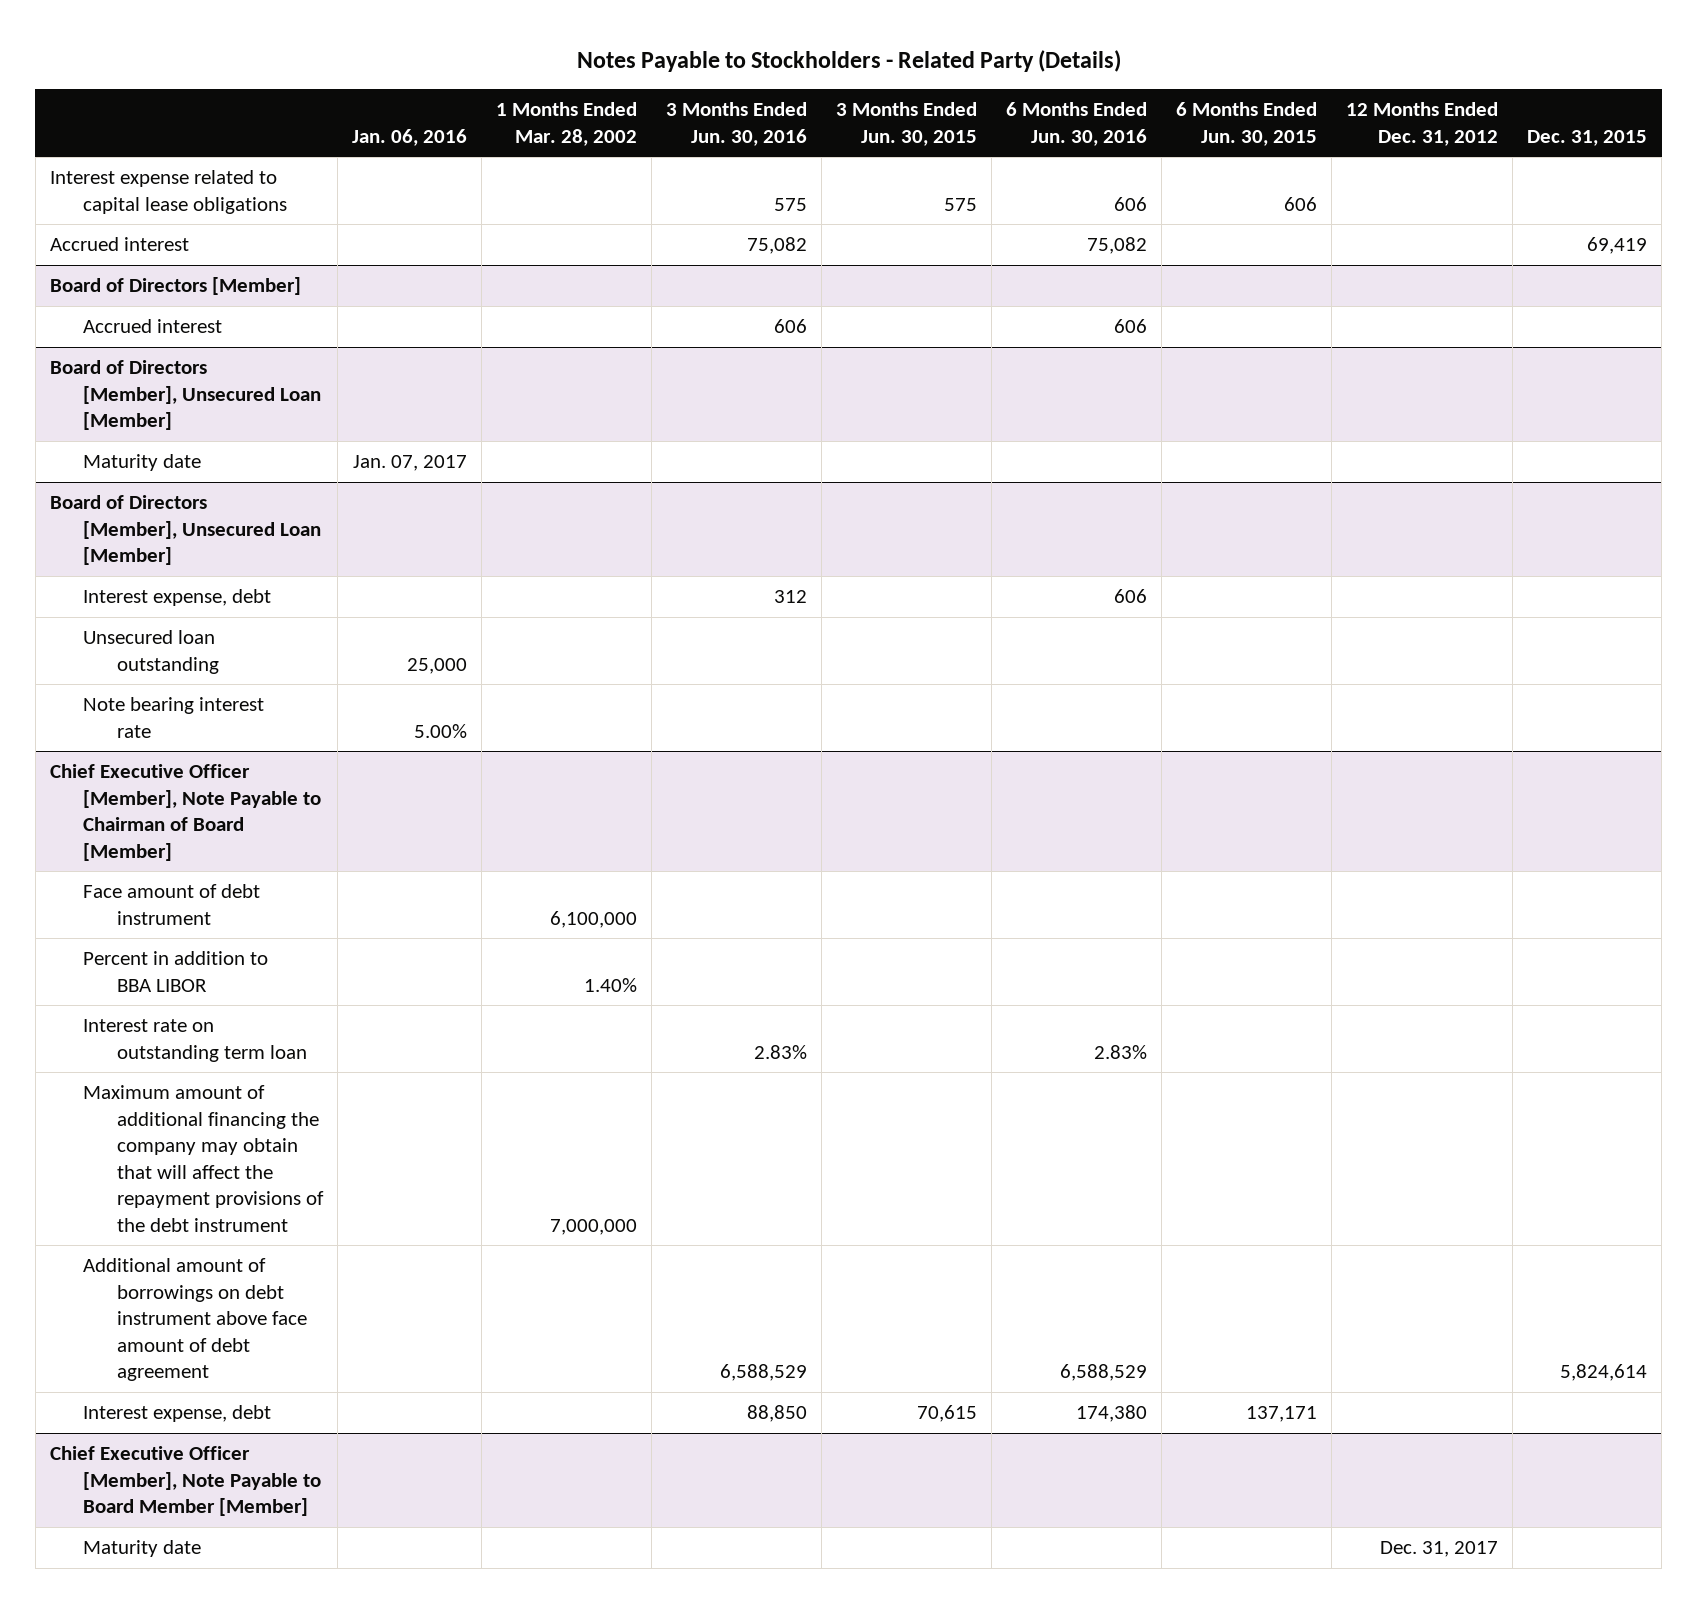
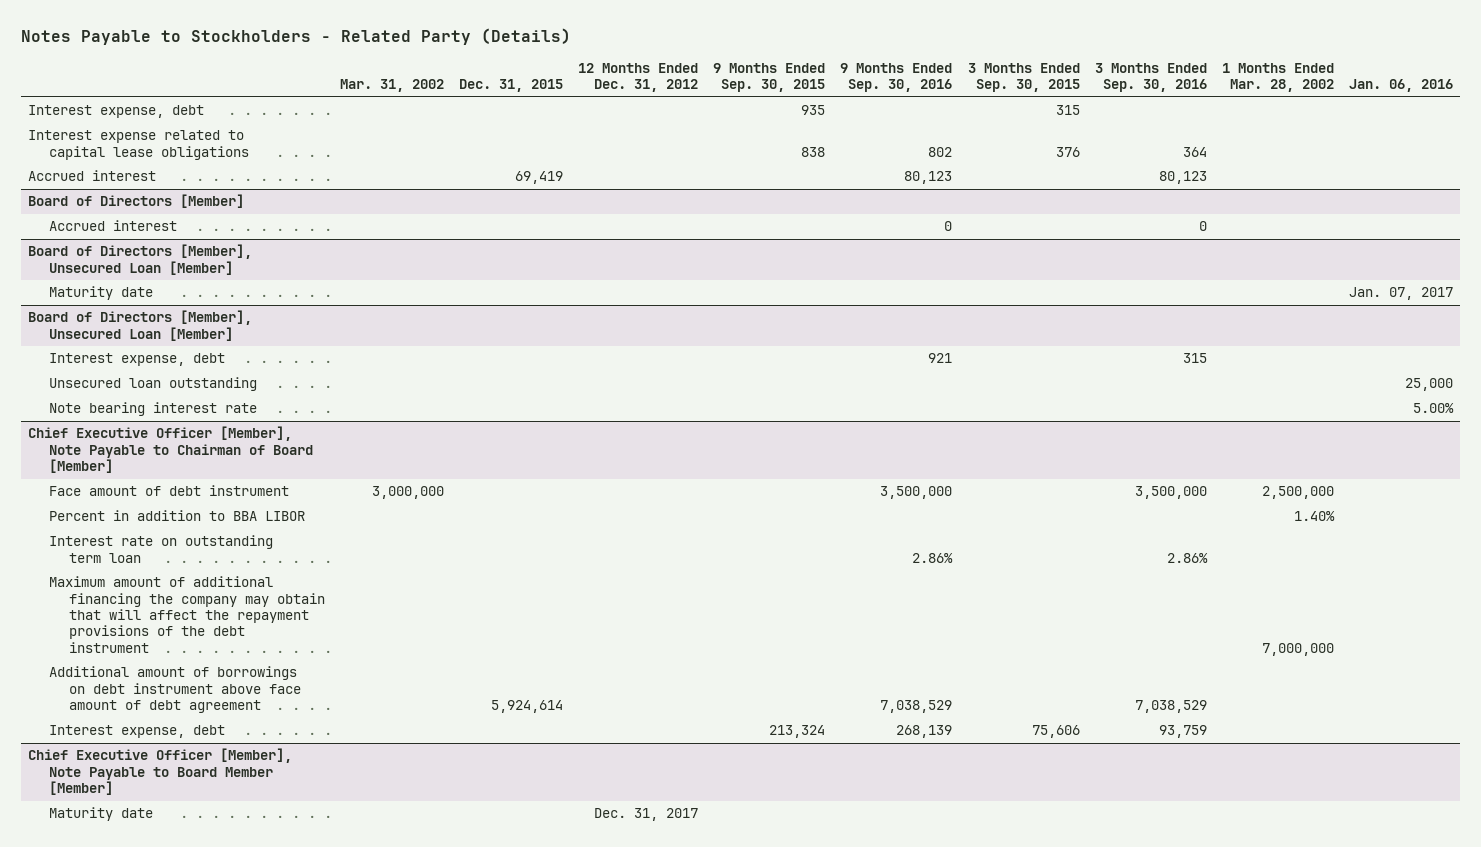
[666,102,808,146] 3 Months Ended Jun. 30, 2016 -> none
[836,102,978,146] 3 Months Ended Jun. 30, 2015 -> none
[1006,102,1148,146] 6 Months Ended Jun. 30, 2016 -> none
[1176,102,1318,146] 6 Months Ended Jun. 30, 2015 -> none
none -> [339,79,444,93] Mar. 31, 2002
none -> [713,63,826,93] 9 Months Ended Sep. 30, 2015
none -> [840,63,953,93] 9 Months Ended Sep. 30, 2016
none -> [967,63,1080,93] 3 Months Ended Sep. 30, 2015
none -> [1094,63,1207,93] 3 Months Ended Sep. 30, 2016
none -> [28,105,205,119] Interest expense, debt
[549,910,637,928] 6,100,000 -> [1261,486,1334,500] 2,500,000
[1560,1364,1648,1382] 5,824,614 -> [491,700,564,714] 5,924,614

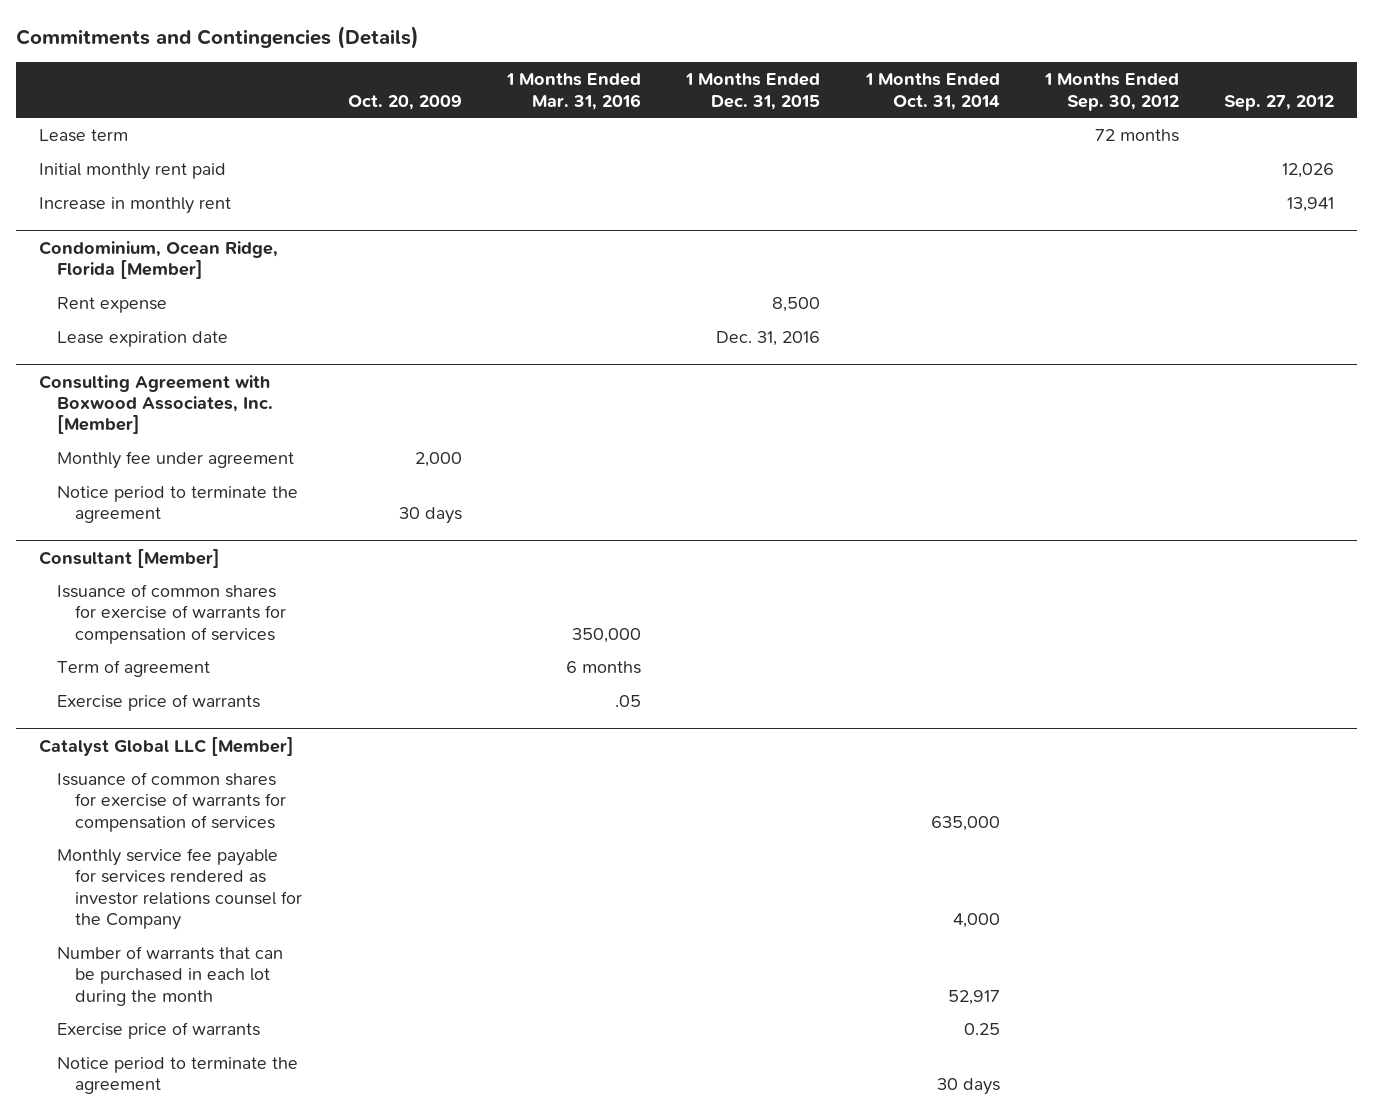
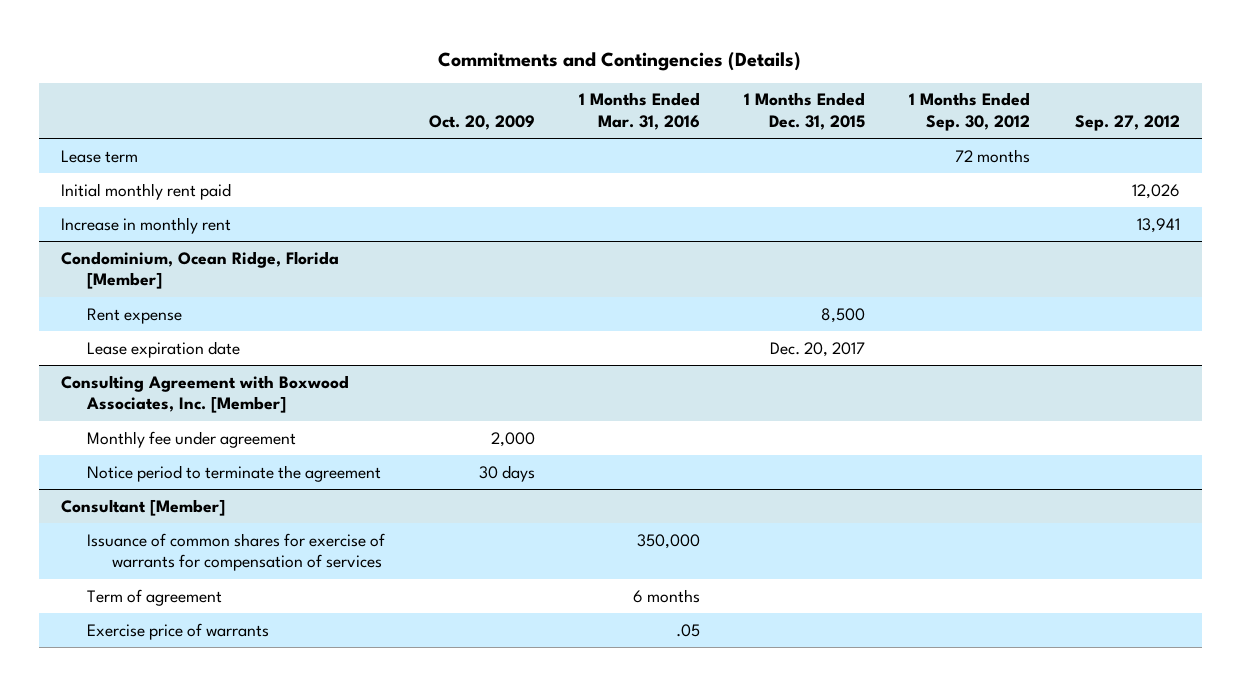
[864,73,1000,110] 1 Months Ended Oct. 31, 2014 -> none
[716,330,821,346] Dec. 31, 2016 -> [770,341,866,357] Dec. 20, 2017
[39,736,295,756] Catalyst Global LLC [Member] -> none
[57,771,287,832] Issuance of common shares for exercise of warrants for compensation of services -> none
[57,847,303,930] Monthly service fee payable for services rendered as investor relations counsel for the Company -> none
[57,945,284,1006] Number of warrants that can be purchased in each lot during the month -> none
[57,1021,261,1039] Exercise price of warrants -> none
[57,1056,299,1095] Notice period to terminate the agreement -> none

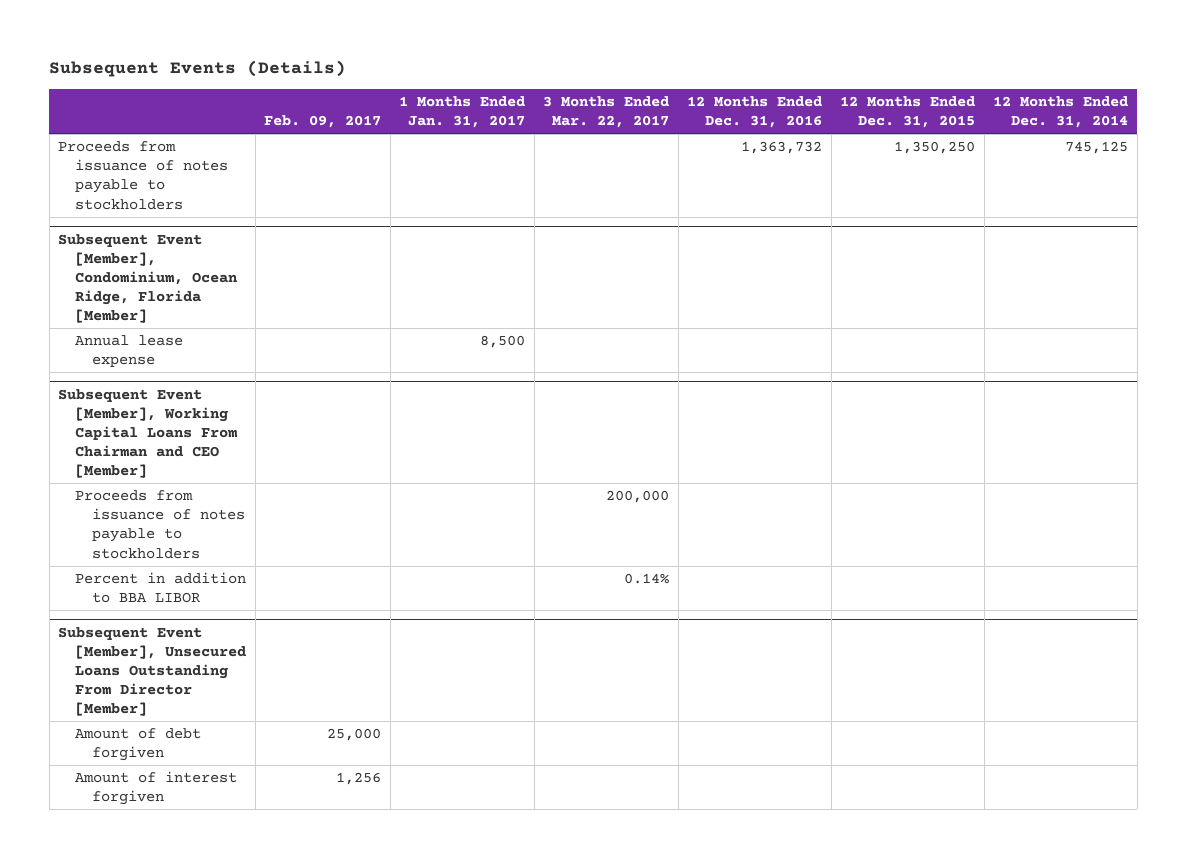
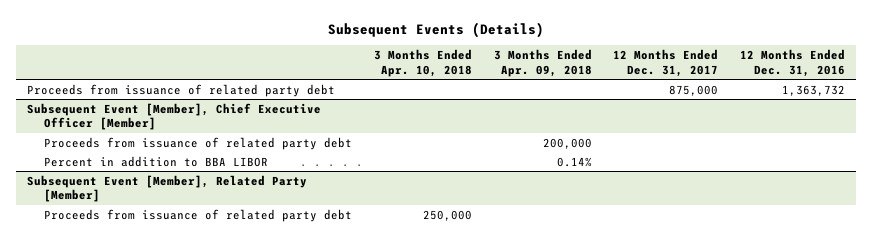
[264,115,382,129] Feb. 09, 2017 -> none
[399,95,526,129] 1 Months Ended Jan. 31, 2017 -> none
[543,95,670,129] 3 Months Ended Mar. 22, 2017 -> none
[840,95,976,129] 12 Months Ended Dec. 31, 2015 -> none
[993,95,1129,129] 12 Months Ended Dec. 31, 2014 -> none
none -> [374,49,473,77] 3 Months Ended Apr. 10, 2018
none -> [493,49,592,77] 3 Months Ended Apr. 09, 2018
none -> [613,49,719,77] 12 Months Ended Dec. 31, 2017
[58,233,239,324] Subsequent Event [Member], Condominium, Ocean Ridge, Florida [Member] -> none
[75,335,184,368] Annual lease expense -> none
[58,388,238,479] Subsequent Event [Member], Working Capital Loans From Chairman and CEO [Member] -> none
[75,490,246,559] Proceeds from issuance of notes payable to stockholders -> none
[75,572,247,604] Percent in addition to BBA LIBOR -> none
[58,626,247,717] Subsequent Event [Member], Unsecured Loans Outstanding From Director [Member] -> none
[75,728,202,762] Amount of debt forgiven -> none
[75,771,238,806] Amount of interest forgiven -> none
[58,141,229,210] Proceeds from issuance of notes payable to stockholders -> [26,83,335,97] Proceeds from issuance of related party debt
none -> [26,102,321,131] Subsequent Event [Member], Chief Executive Officer [Member]
none -> [44,136,353,150] Proceeds from issuance of related party debt
none -> [44,155,269,167] Percent in addition to BBA LIBOR
none -> [26,174,307,203] Subsequent Event [Member], Related Party [Member]
none -> [44,208,353,222] Proceeds from issuance of related party debt

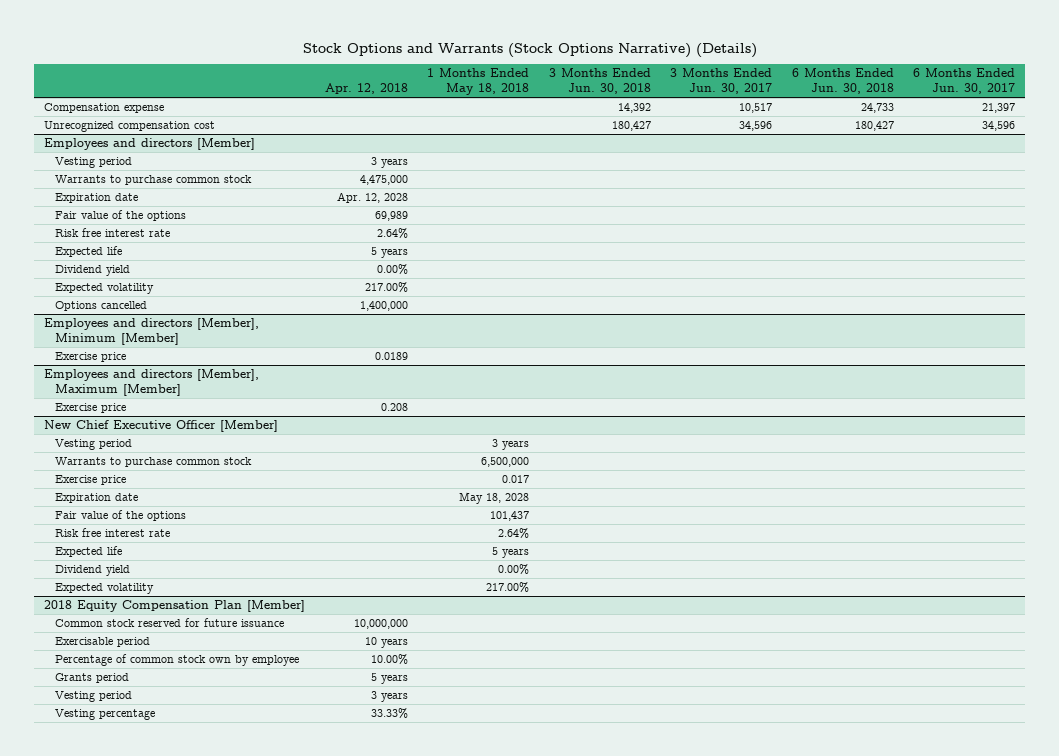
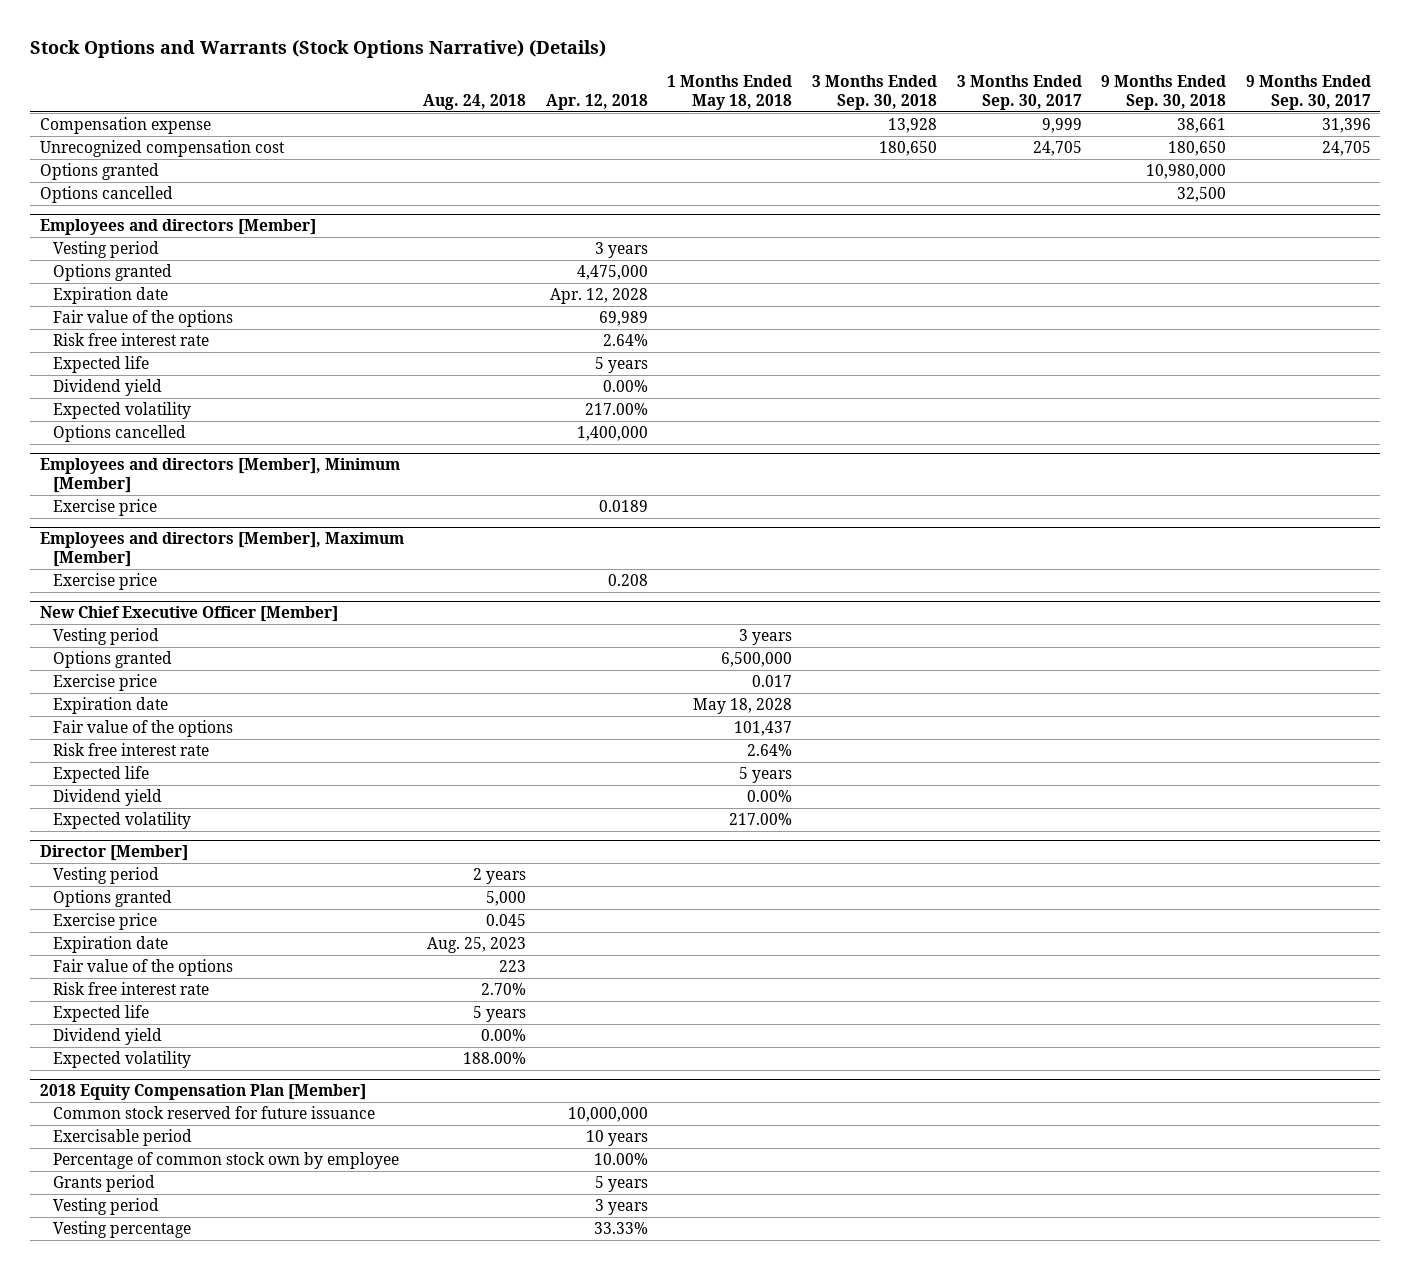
[548,68,651,95] 3 Months Ended Jun. 30, 2018 -> none
[670,68,773,95] 3 Months Ended Jun. 30, 2017 -> none
[791,68,894,95] 6 Months Ended Jun. 30, 2018 -> none
[913,68,1016,95] 6 Months Ended Jun. 30, 2017 -> none
none -> [423,93,527,110] Aug. 24, 2018
none -> [812,74,938,110] 3 Months Ended Sep. 30, 2018
none -> [956,74,1082,110] 3 Months Ended Sep. 30, 2017
none -> [1101,74,1227,110] 9 Months Ended Sep. 30, 2018
none -> [1245,74,1371,110] 9 Months Ended Sep. 30, 2017
none -> [39,163,159,181] Options granted
none -> [39,186,173,204] Options cancelled
[55,175,253,186] Warrants to purchase common stock -> [53,264,173,282] Options granted
[55,457,253,468] Warrants to purchase common stock -> none
none -> [53,651,173,669] Options granted
none -> [39,845,188,862] Director [Member]
none -> [53,867,160,885] Vesting period
none -> [53,890,173,908] Options granted
none -> [53,913,158,931] Exercise price
none -> [53,936,169,954] Expiration date
none -> [53,959,234,977] Fair value of the options
none -> [53,982,210,996] Risk free interest rate
none -> [53,1005,150,1023] Expected life
none -> [53,1028,163,1046] Dividend yield
none -> [53,1051,192,1069] Expected volatility

